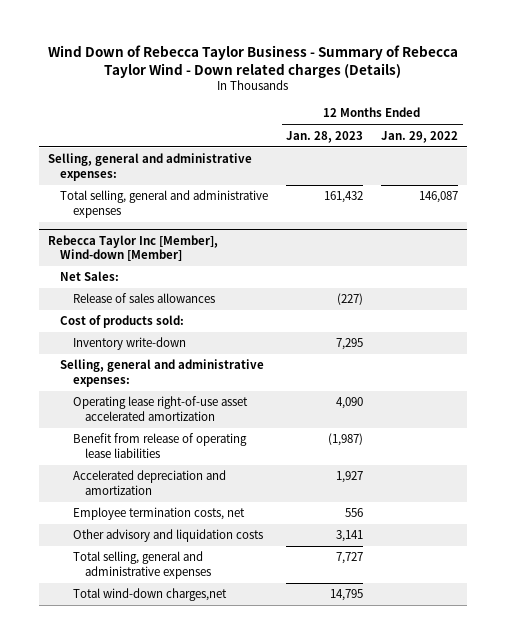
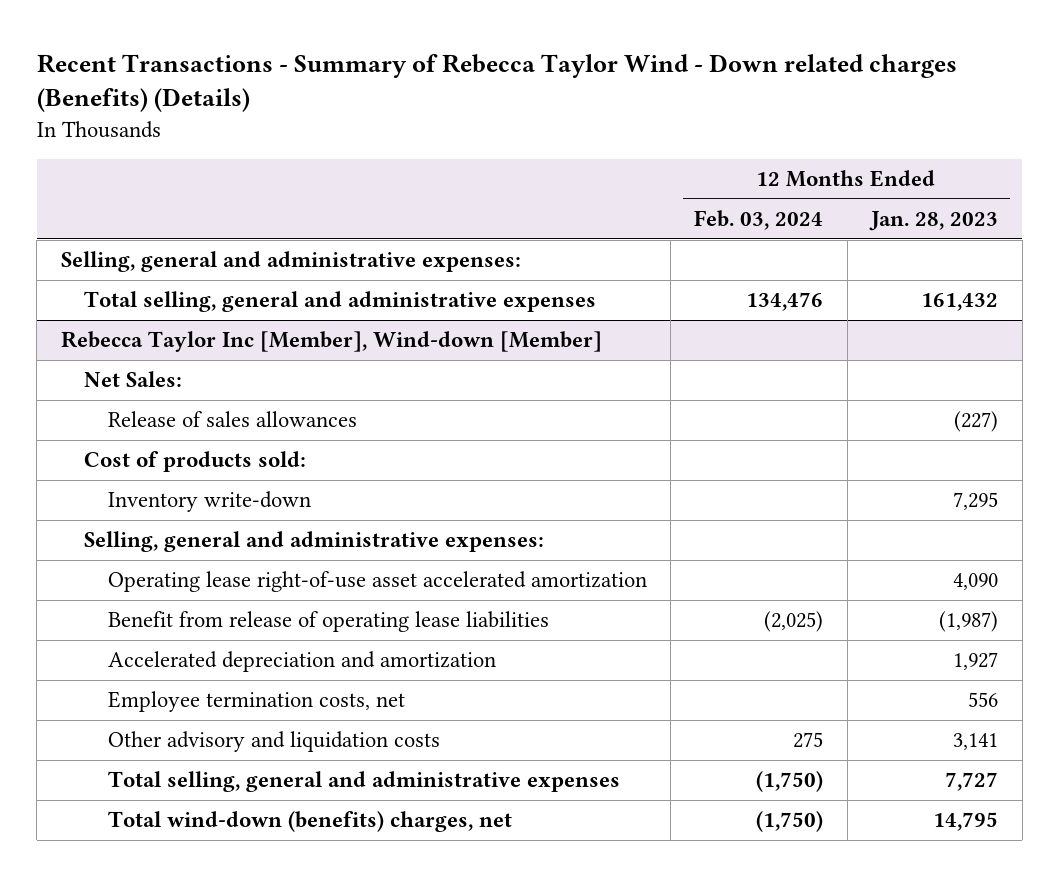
[48,44,459,78] Wind Down of Rebecca Taylor Business - Summary of Rebecca Taylor Wind - Down related charges (Details) -> [36,53,957,113] Recent Transactions - Summary of Rebecca Taylor Wind - Down related charges (Benefits) (Details)
[381,130,459,143] Jan. 29, 2022 -> none
none -> [694,210,824,231] Feb. 03, 2024
[72,588,227,602] Total wind-down charges,net -> [107,811,512,833] Total wind-down (benefits) charges, net

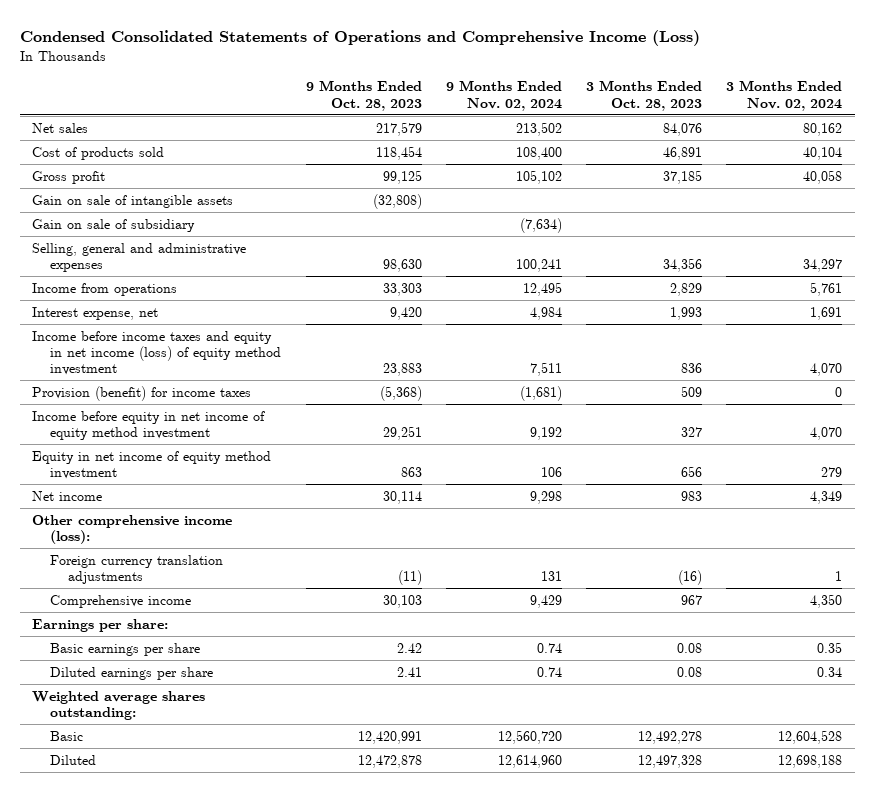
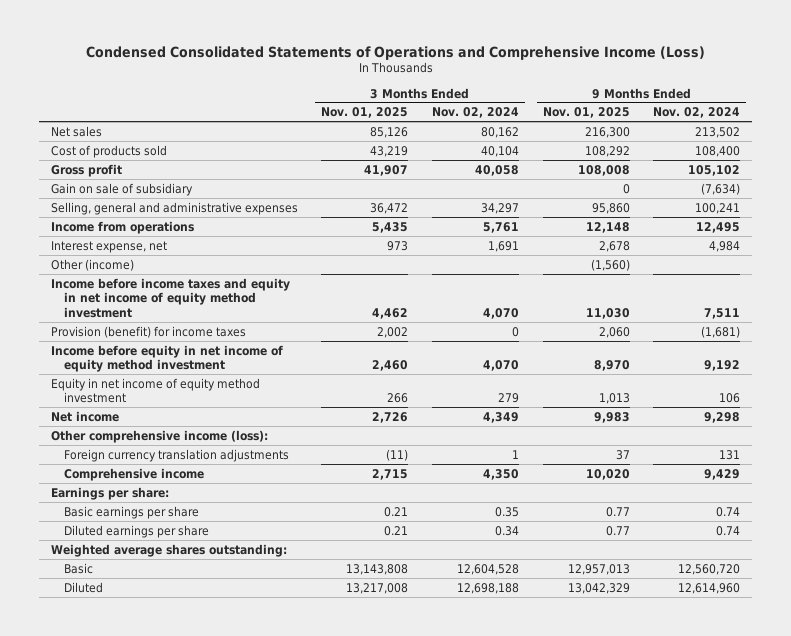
[305,80,422,111] 9 Months Ended Oct. 28, 2023 -> none
[586,80,703,111] 3 Months Ended Oct. 28, 2023 -> none
none -> [321,107,409,119] Nov. 01, 2025
none -> [542,107,630,119] Nov. 01, 2025
[32,194,234,208] Gain on sale of intangible assets -> none
none -> [50,258,134,271] Other (income)
[32,330,282,376] Income before income taxes and equity in net income (loss) of equity method investment -> [50,277,290,318] Income before income taxes and equity in net income of equity method investment

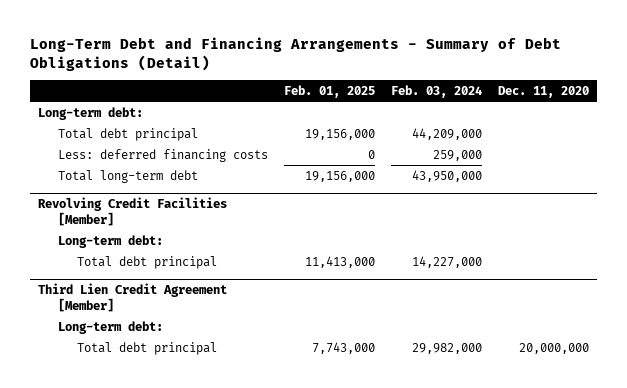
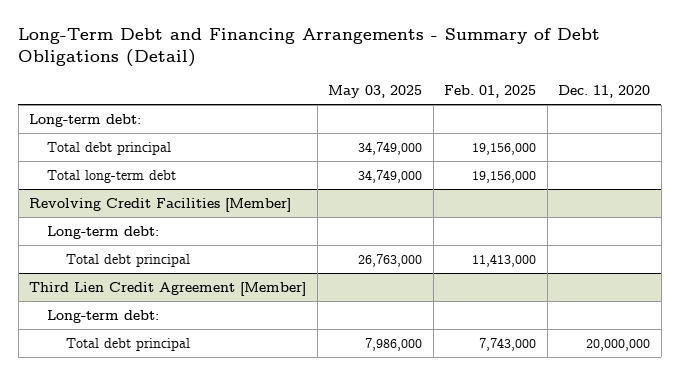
[390,84,482,98] Feb. 03, 2024 -> none
none -> [328,85,423,99] May 03, 2025
[57,148,268,162] Less: deferred financing costs -> none

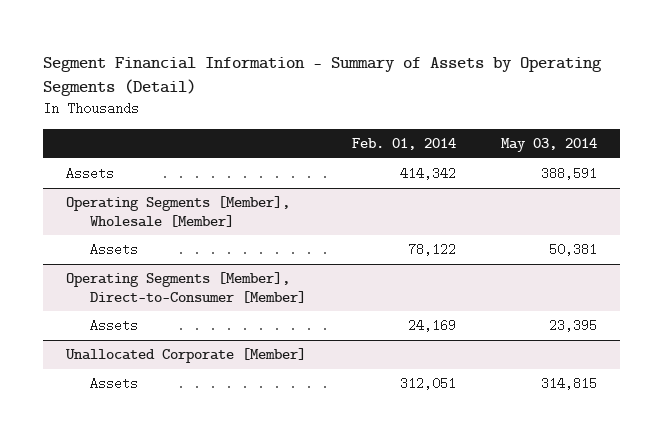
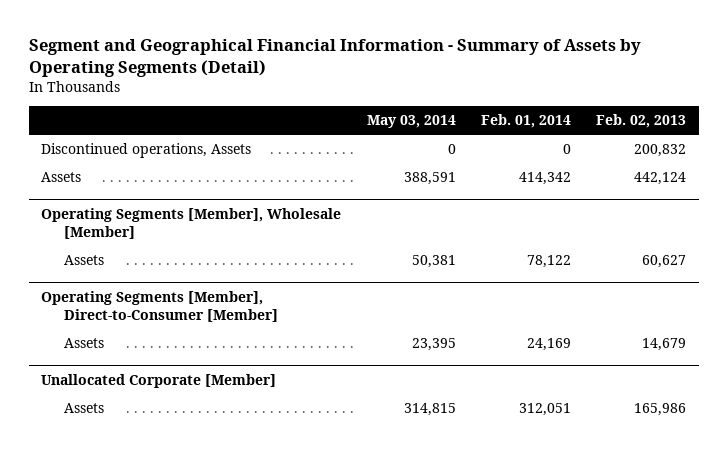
[43,56,603,96] Segment Financial Information - Summary of Assets by Operating Segments (Detail) -> [28,38,641,77] Segment and Geographical Financial Information - Summary of Assets by Operating Segments (Detail)
none -> [596,114,687,129] Feb. 02, 2013
none -> [41,143,252,159] Discontinued operations, Assets

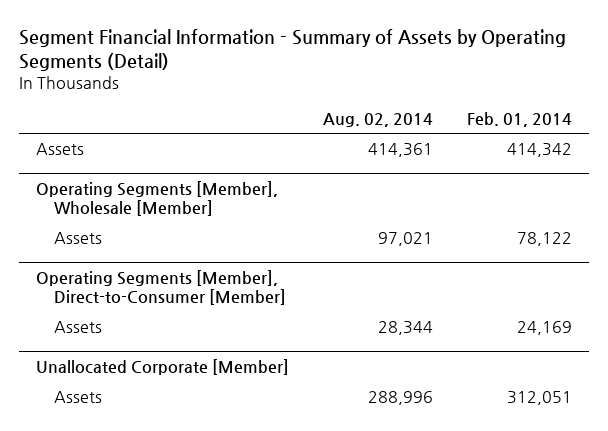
[28,38,641,77] Segment and Geographical Financial Information - Summary of Assets by Operating Segments (Detail) -> [18,28,566,71] Segment Financial Information - Summary of Assets by Operating Segments (Detail)
[366,115,456,129] May 03, 2014 -> none
[596,114,687,129] Feb. 02, 2013 -> none
none -> [322,112,433,127] Aug. 02, 2014
[41,143,252,159] Discontinued operations, Assets -> none

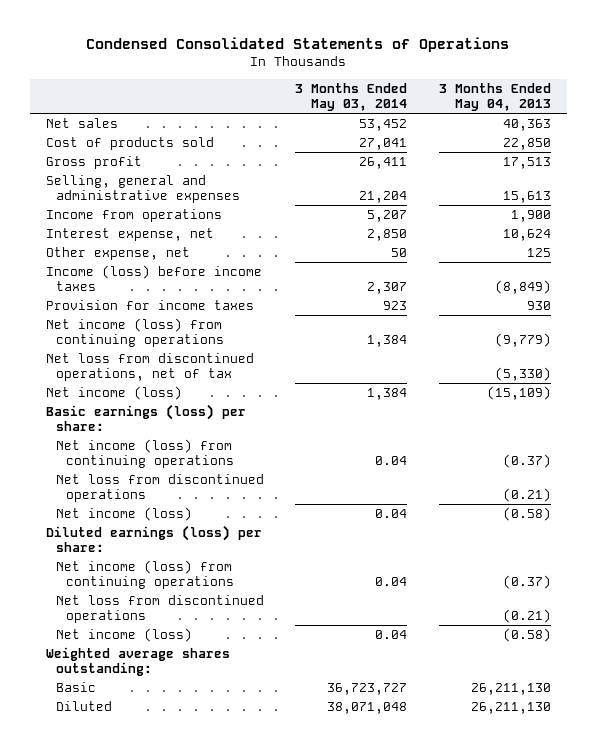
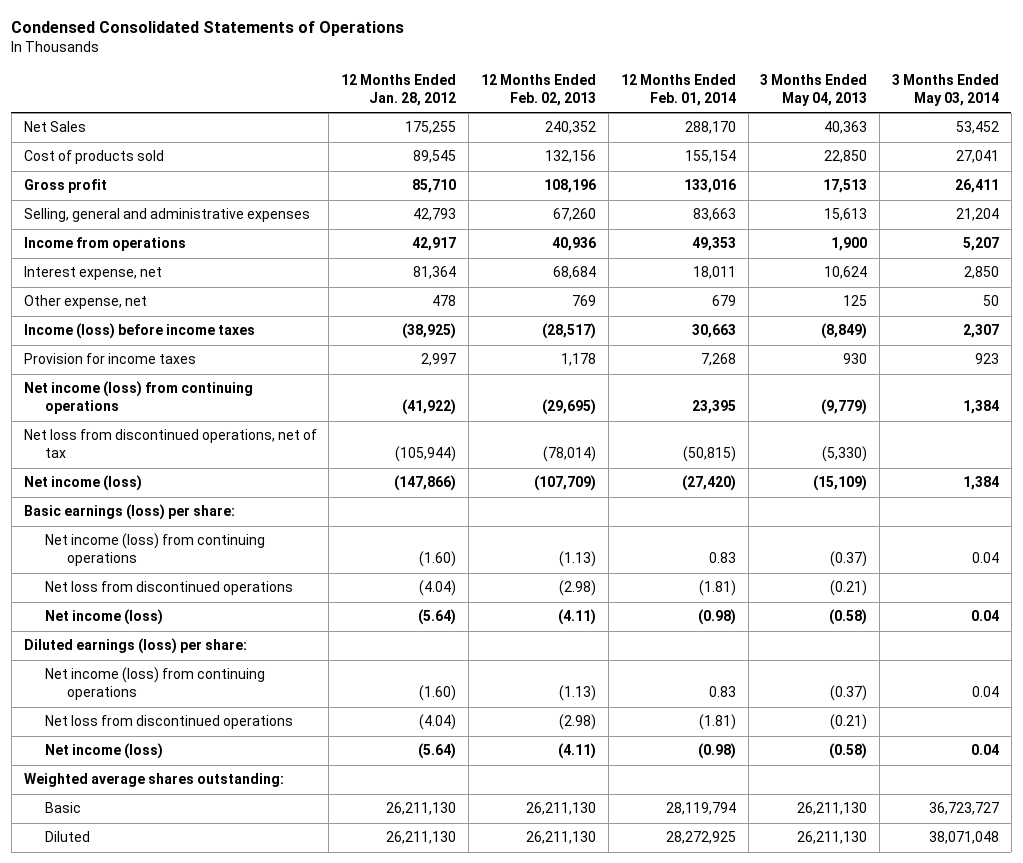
none -> [341,73,457,106] 12 Months Ended Jan. 28, 2012
none -> [480,73,596,106] 12 Months Ended Feb. 02, 2013
none -> [620,73,736,106] 12 Months Ended Feb. 01, 2014
[45,117,118,128] Net sales -> [23,121,86,133] Net Sales

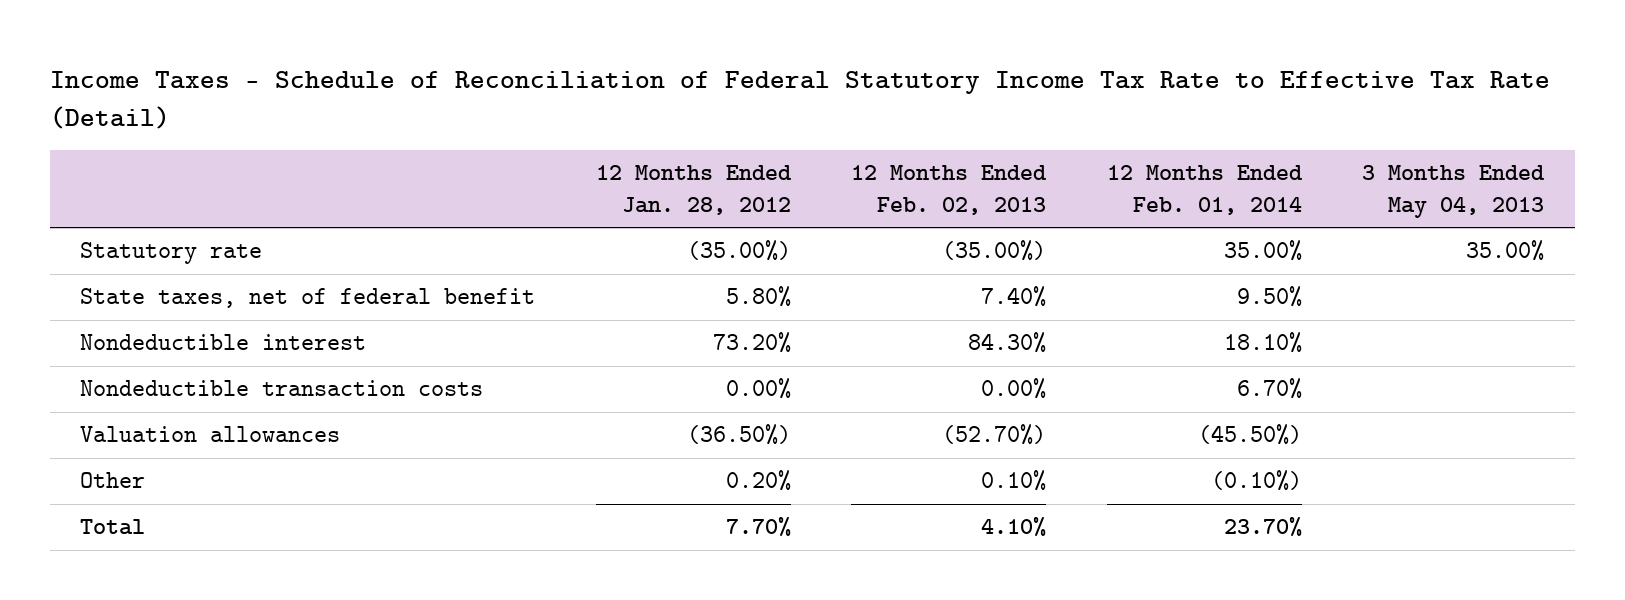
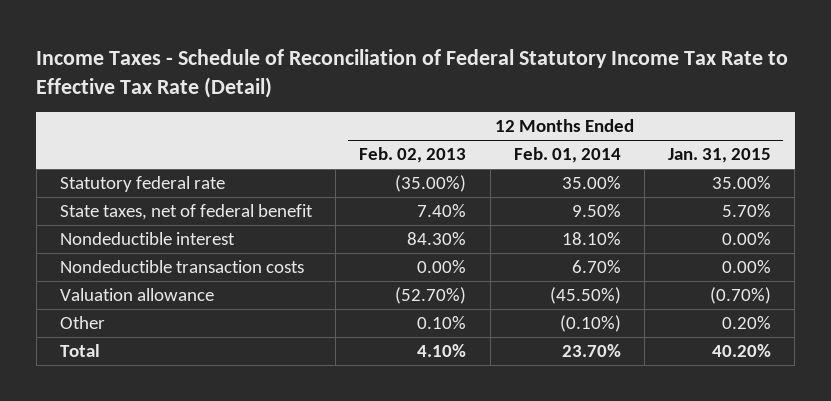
[595,165,792,215] 12 Months Ended Jan. 28, 2012 -> none
[1362,165,1546,218] 3 Months Ended May 04, 2013 -> none
none -> [668,148,772,164] Jan. 31, 2015
[80,242,263,265] Statutory rate -> [60,176,226,193] Statutory federal rate
[80,426,341,443] Valuation allowances -> [60,288,215,302] Valuation allowance

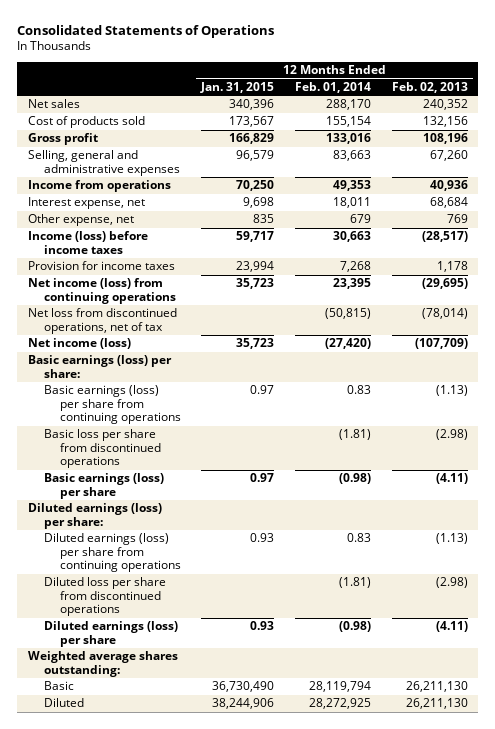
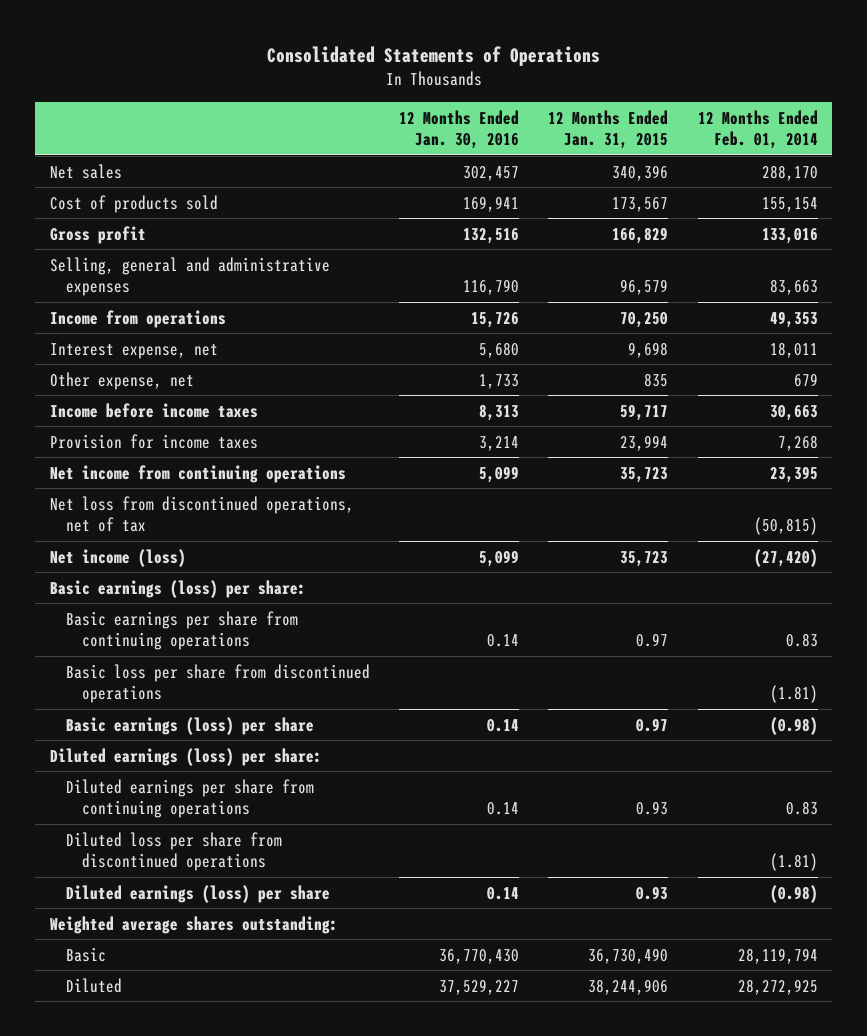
[391,82,468,94] Feb. 02, 2013 -> none
none -> [399,109,520,150] 12 Months Ended Jan. 30, 2016
[27,231,148,254] Income (loss) before income taxes -> [49,402,258,418] Income before income taxes
[27,278,176,304] Net income (loss) from continuing operations -> [49,464,346,483] Net income from continuing operations
[43,385,181,425] Basic earnings (loss) per share from continuing operations -> [65,610,298,651] Basic earnings per share from continuing operations
[43,533,181,573] Diluted earnings (loss) per share from continuing operations -> [65,778,314,819] Diluted earnings per share from continuing operations

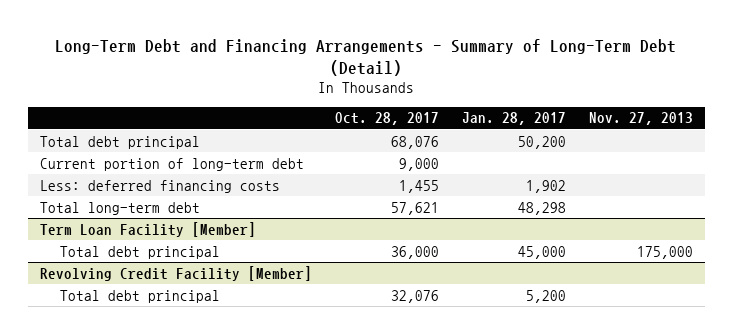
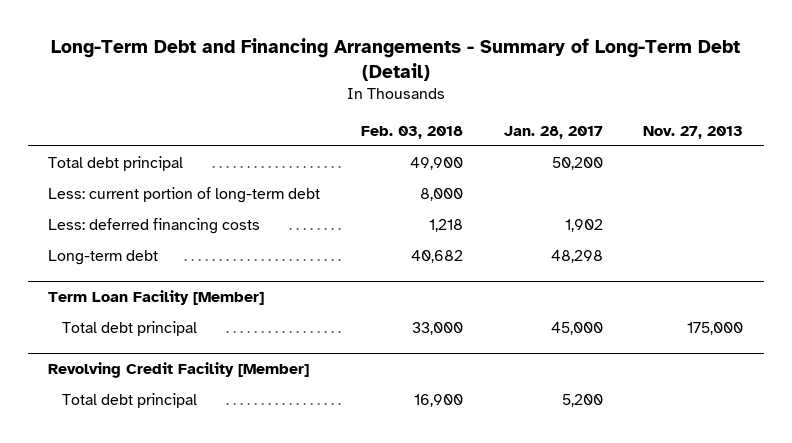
[334,112,439,126] Oct. 28, 2017 -> none
none -> [360,125,463,139] Feb. 03, 2018
[39,157,304,171] Current portion of long-term debt -> [48,186,321,203] Less: current portion of long-term debt
[39,201,200,215] Total long-term debt -> [48,249,159,265] Long-term debt

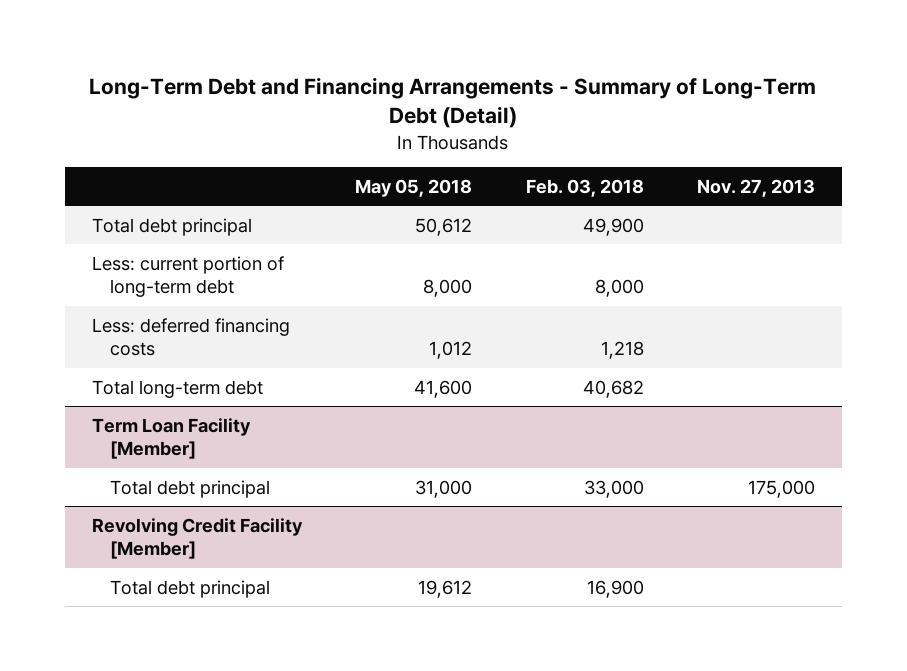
[503,125,603,139] Jan. 28, 2017 -> none
none -> [355,179,473,198] May 05, 2018
[48,249,159,265] Long-term debt -> [91,379,263,398] Total long-term debt

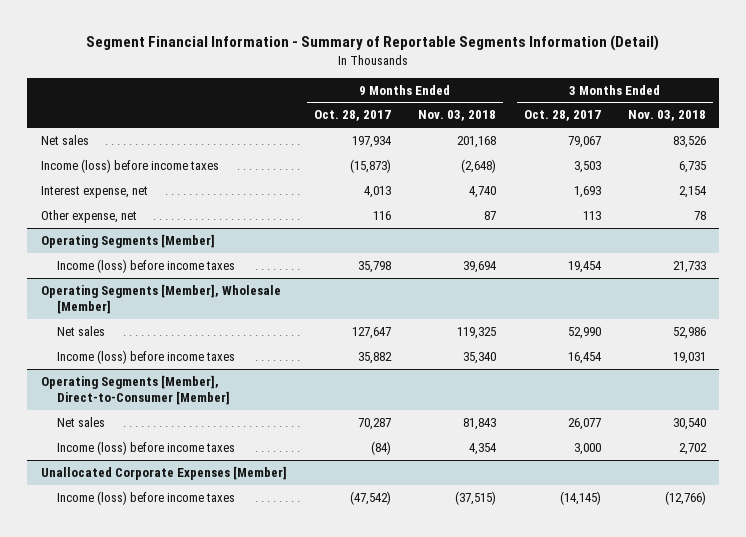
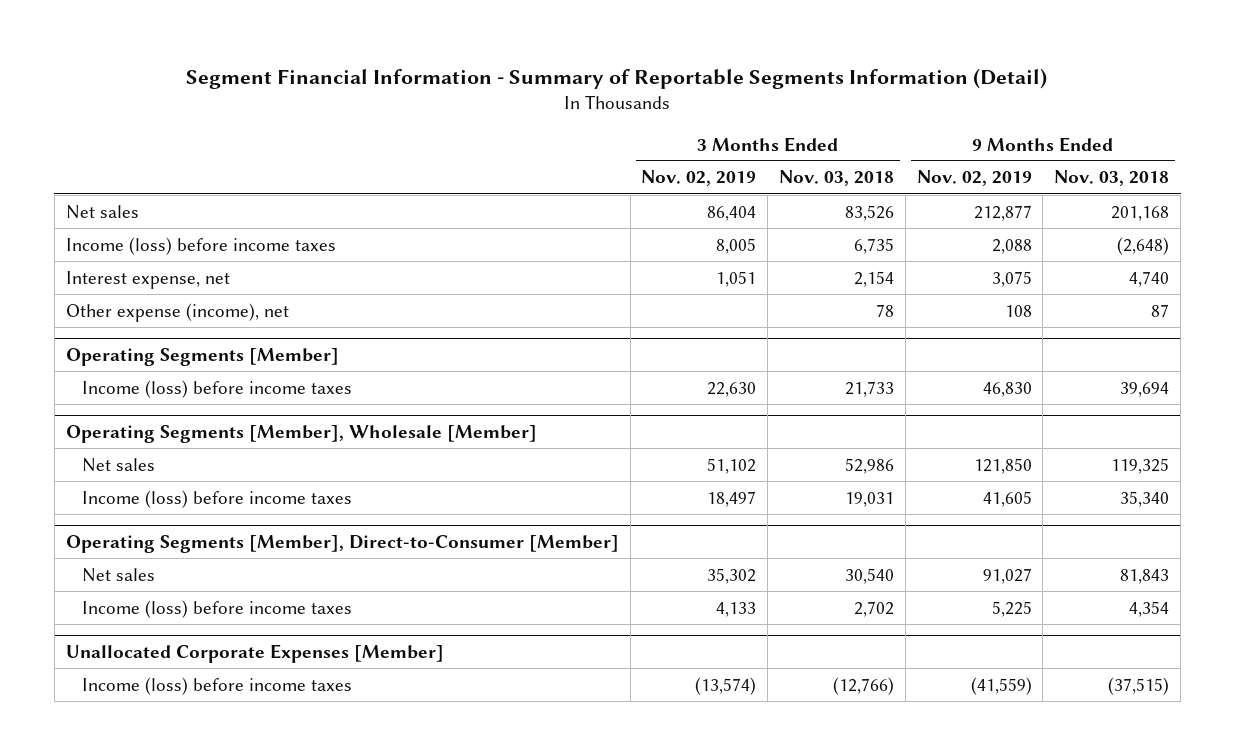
[313,110,391,122] Oct. 28, 2017 -> none
[523,110,601,122] Oct. 28, 2017 -> none
none -> [641,170,757,187] Nov. 02, 2019
none -> [916,170,1032,187] Nov. 02, 2019
[40,209,137,223] Other expense, net -> [65,302,289,322] Other expense (income), net

